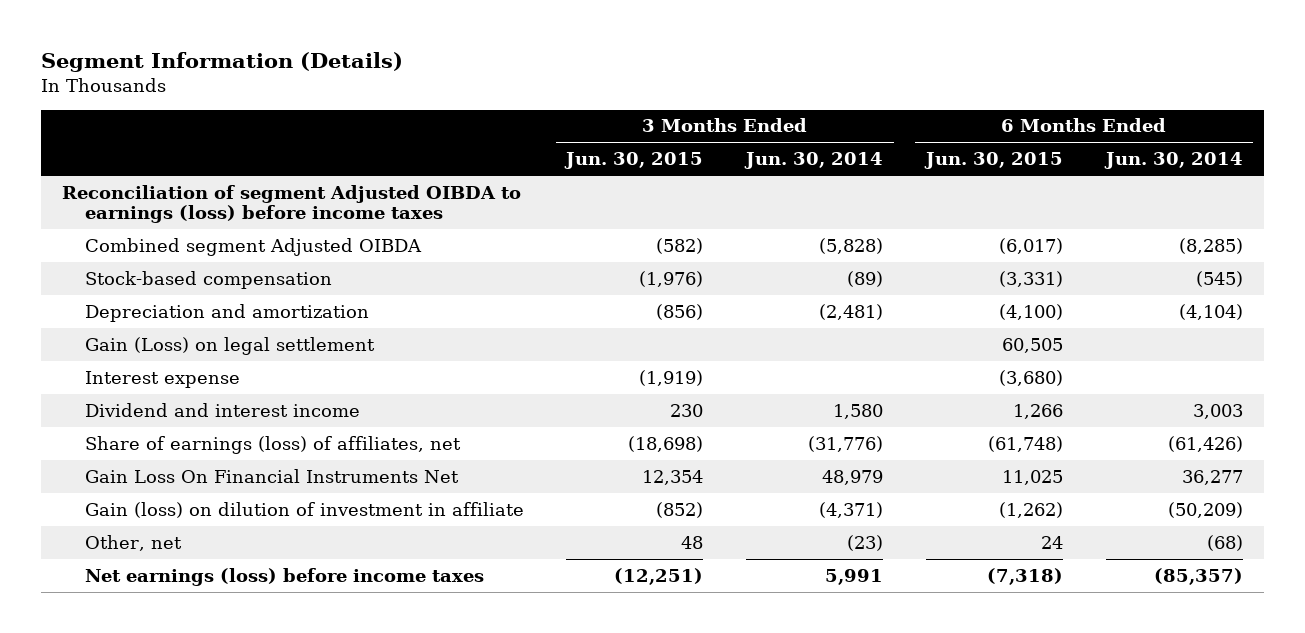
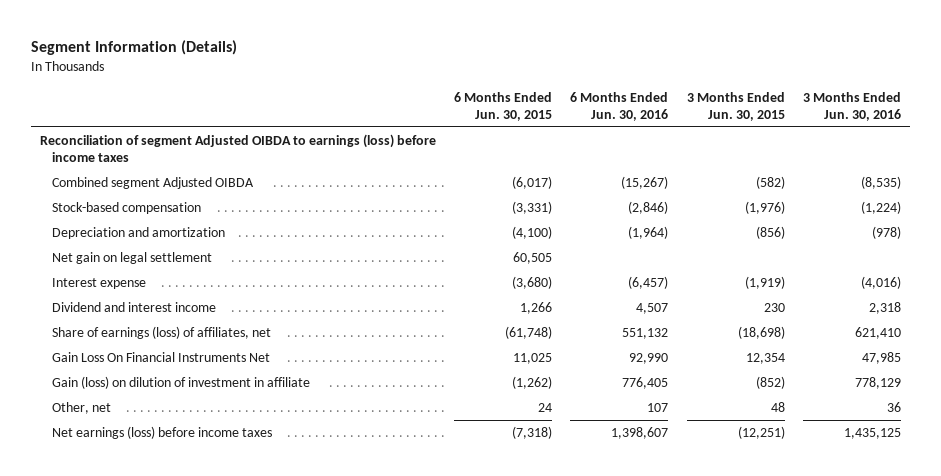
[744,152,884,170] Jun. 30, 2014 -> none
[1103,152,1243,170] Jun. 30, 2014 -> none
none -> [570,91,669,121] 6 Months Ended Jun. 30, 2016
none -> [802,91,901,121] 3 Months Ended Jun. 30, 2016
[84,336,375,355] Gain (Loss) on legal settlement -> [52,251,213,264] Net gain on legal settlement

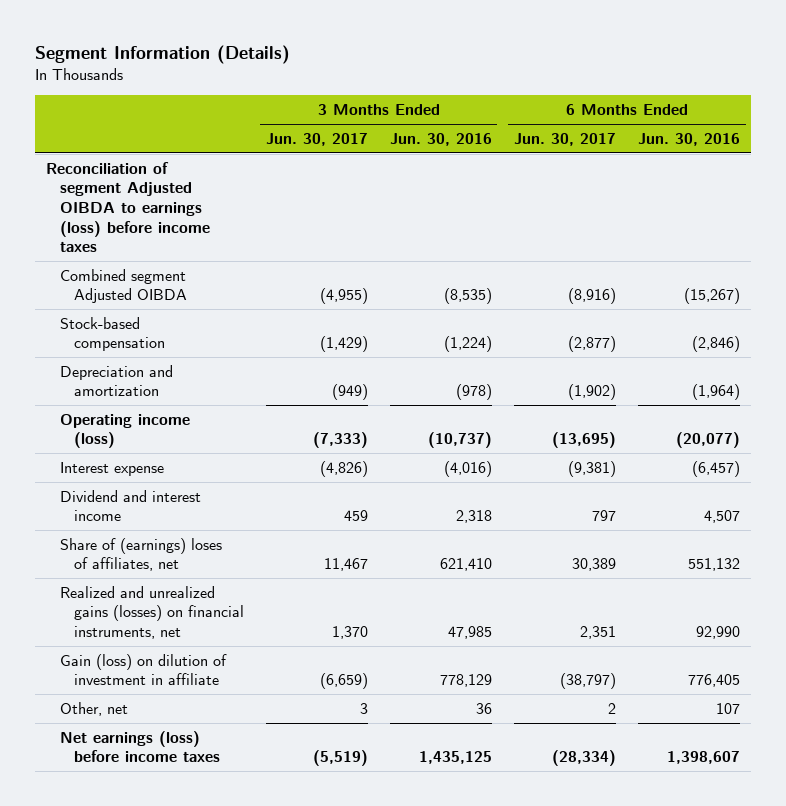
[453,91,552,121] 6 Months Ended Jun. 30, 2015 -> none
[686,91,785,121] 3 Months Ended Jun. 30, 2015 -> none
none -> [265,132,368,146] Jun. 30, 2017
none -> [514,132,617,146] Jun. 30, 2017
[52,251,213,264] Net gain on legal settlement -> none
none -> [59,413,190,449] Operating income (loss)
[52,325,272,339] Share of earnings (loss) of affiliates, net -> [59,537,222,572] Share of (earnings) loses of affiliates, net
[52,351,271,362] Gain Loss On Financial Instruments Net -> [59,585,244,640] Realized and unrealized gains (losses) on financial instruments, net

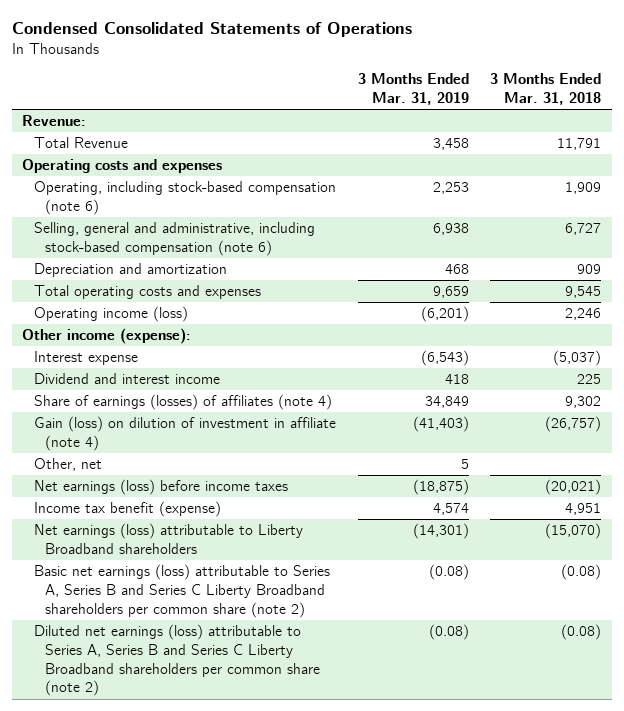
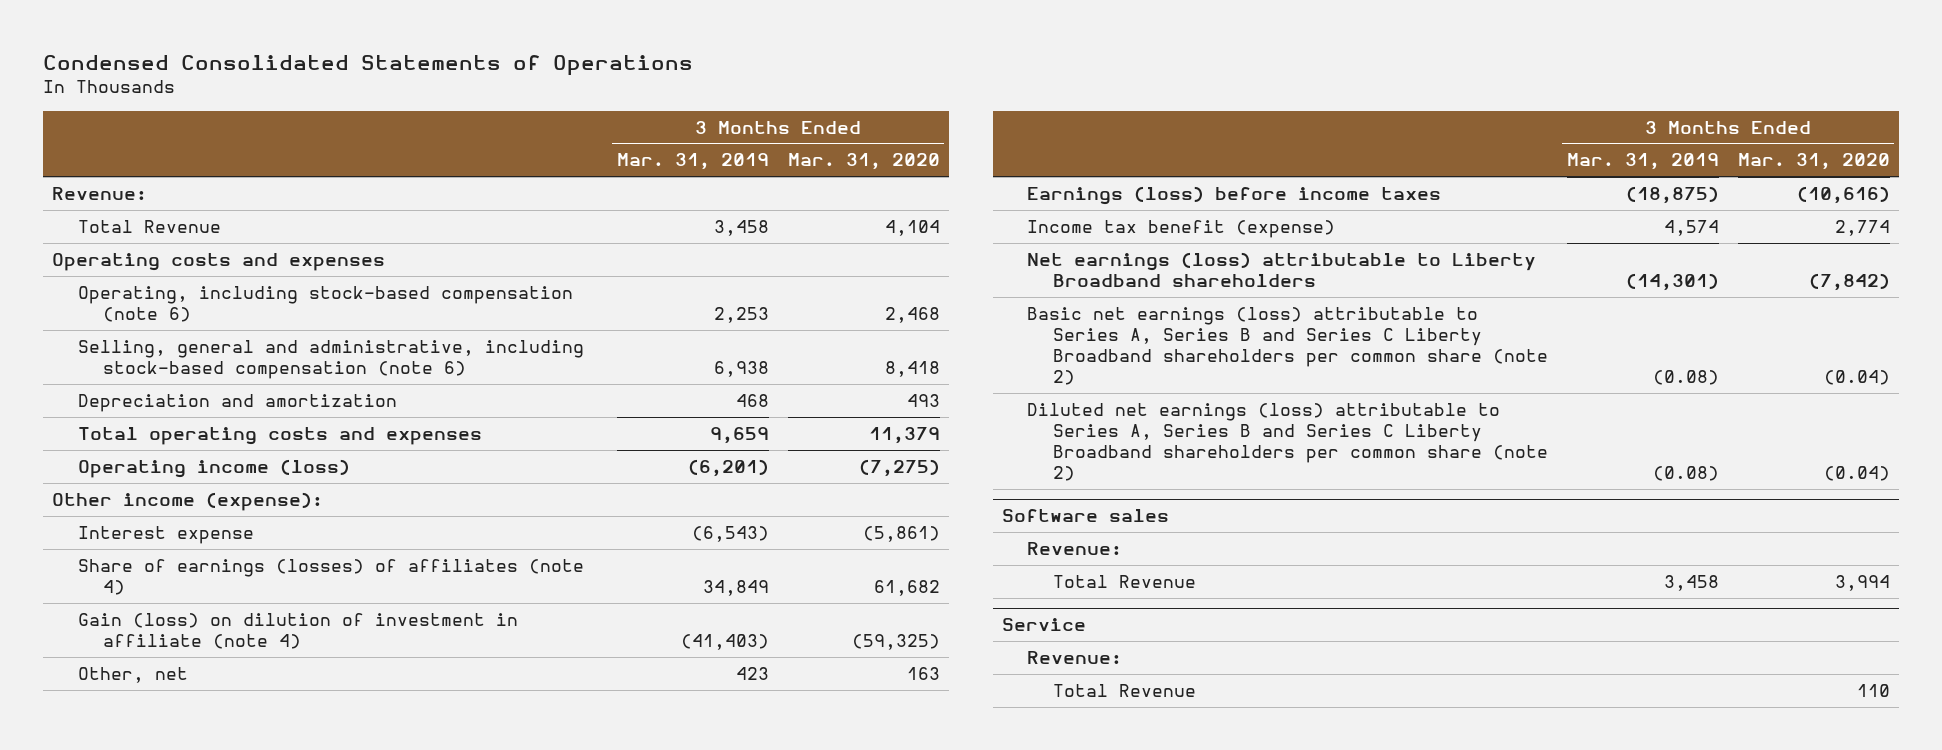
[490,73,602,106] 3 Months Ended Mar. 31, 2018 -> none
none -> [787,153,940,171] Mar. 31, 2020
[33,373,220,385] Dividend and interest income -> none
[460,459,469,470] 5 -> [735,666,769,680] 423
[33,479,288,496] Net earnings (loss) before income taxes -> [1027,185,1442,205] Earnings (loss) before income taxes
none -> [1002,509,1170,523] Software sales
none -> [1027,541,1123,555] Revenue:
none -> [1052,574,1196,588] Total Revenue
none -> [1002,618,1087,632] Service
none -> [1027,650,1123,664] Revenue:
none -> [1052,683,1196,697] Total Revenue

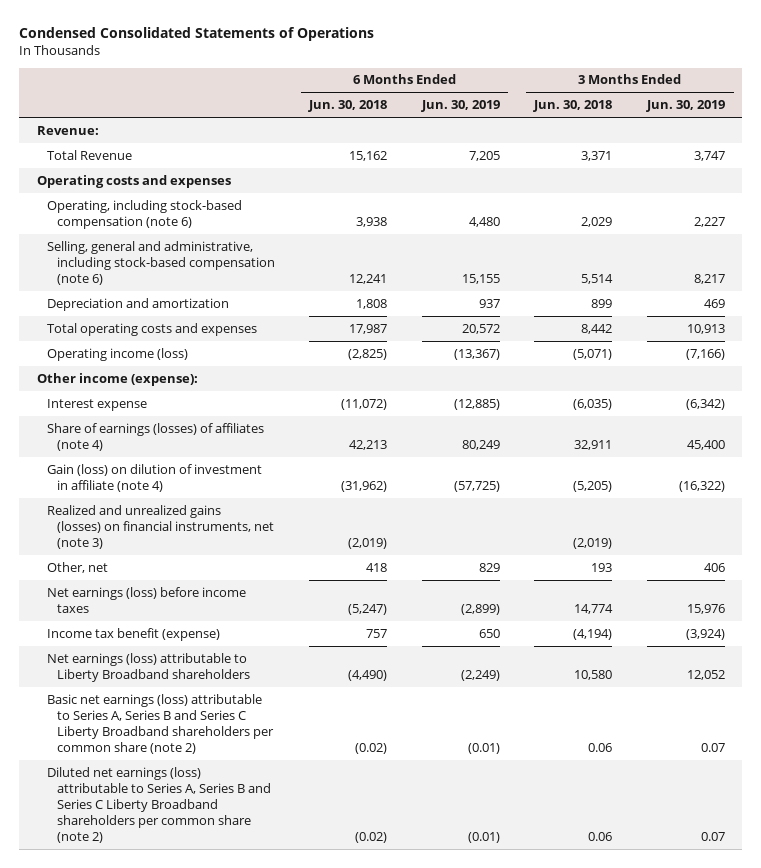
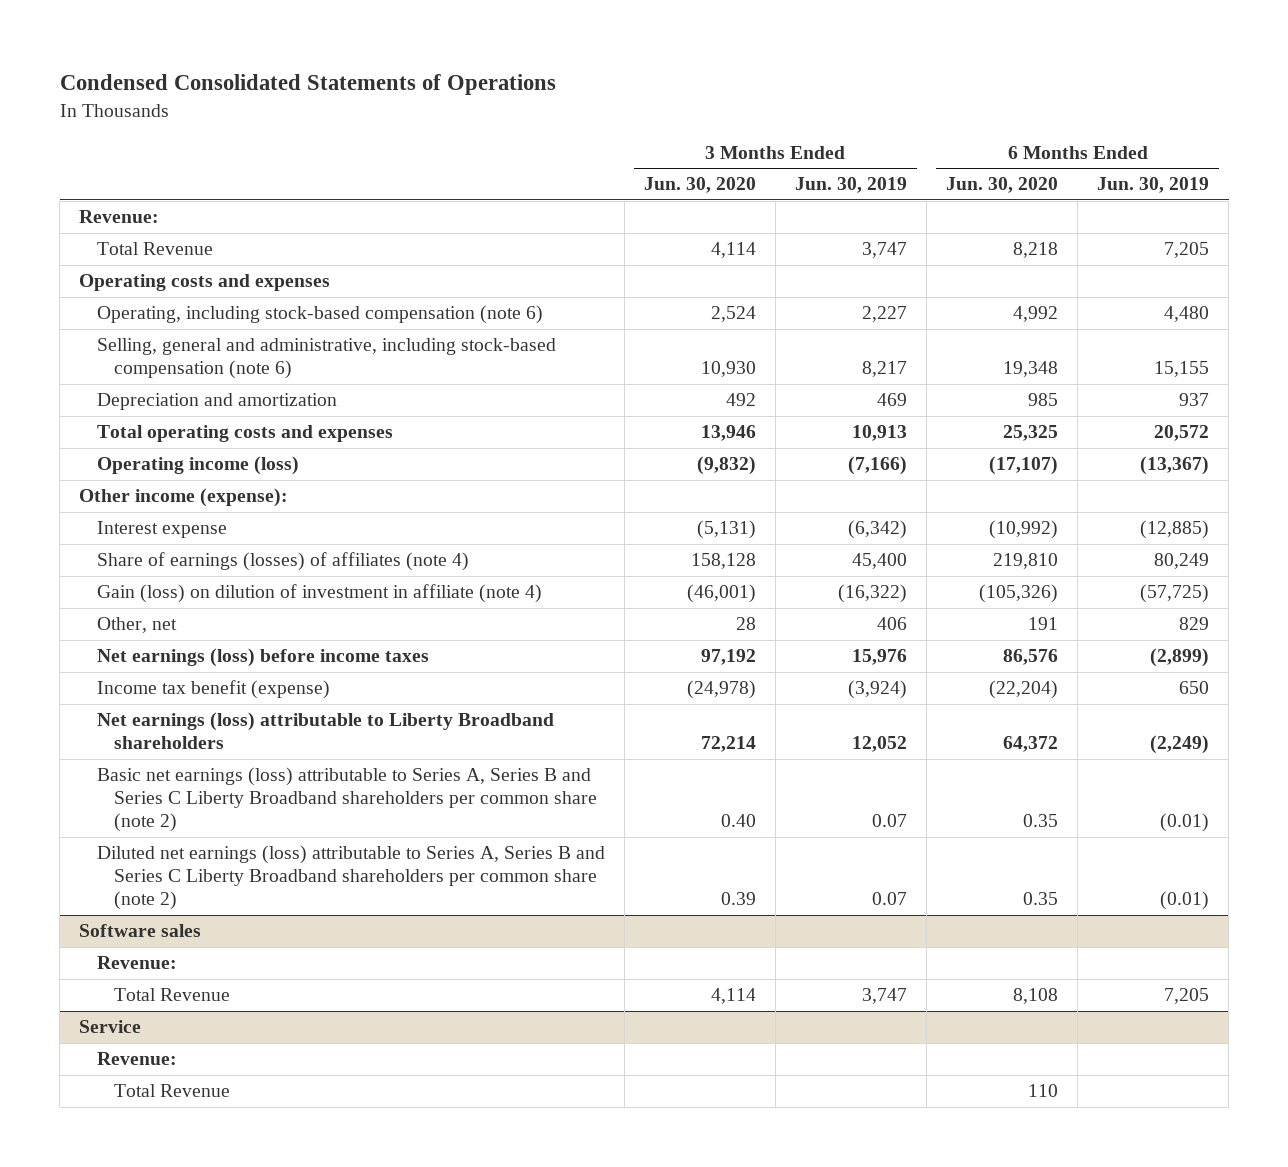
[308,100,388,113] Jun. 30, 2018 -> none
[533,100,613,113] Jun. 30, 2018 -> none
none -> [643,177,756,194] Jun. 30, 2020
none -> [945,177,1058,194] Jun. 30, 2020
[46,504,274,549] Realized and unrealized gains (losses) on financial instruments, net (note 3) -> none
none -> [79,924,202,938] Software sales
none -> [96,956,177,970] Revenue:
none -> [113,988,230,1002] Total Revenue
none -> [79,1020,142,1034] Service
none -> [96,1052,177,1066] Revenue:
none -> [113,1084,230,1098] Total Revenue

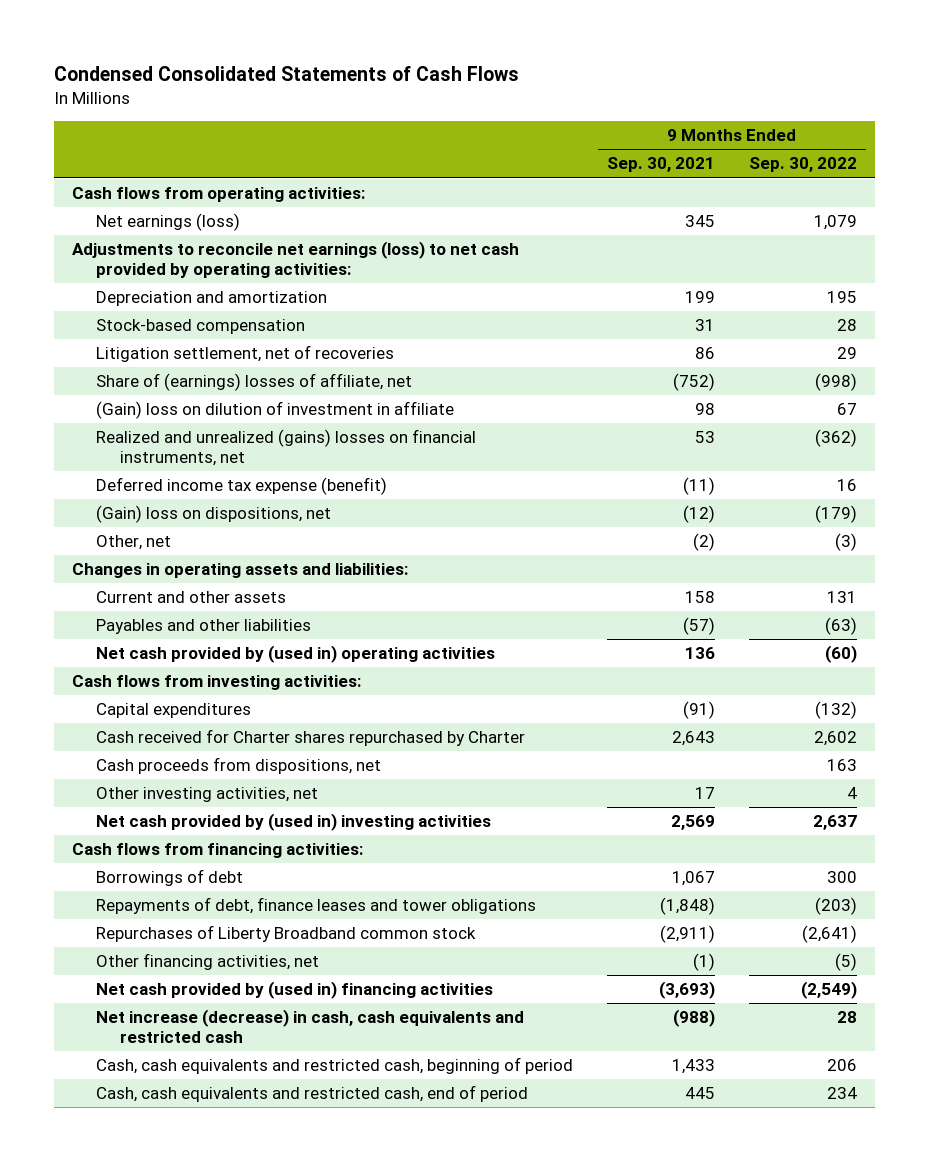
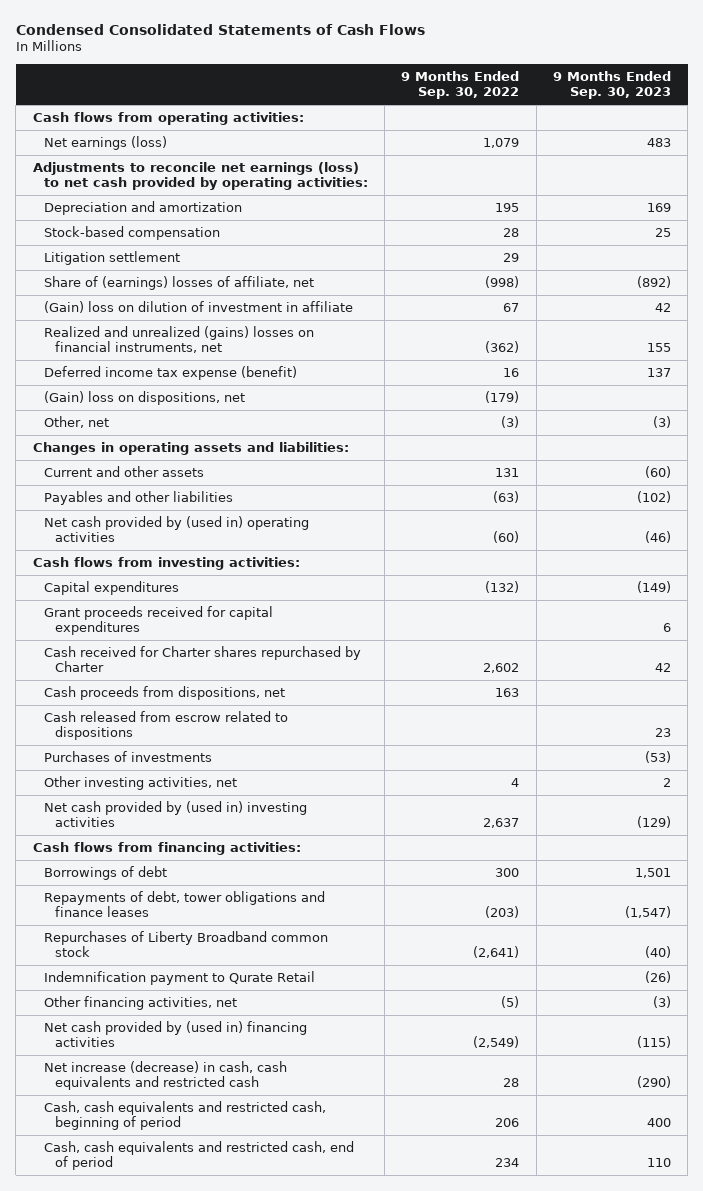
[607,157,716,173] Sep. 30, 2021 -> none
none -> [552,70,671,100] 9 Months Ended Sep. 30, 2023
[95,345,394,363] Litigation settlement, net of recoveries -> [43,250,180,265] Litigation settlement
none -> [43,605,273,636] Grant proceeds received for capital expenditures
none -> [43,710,288,741] Cash released from escrow related to dispositions
none -> [43,750,212,762] Purchases of investments
[95,897,536,915] Repayments of debt, finance leases and tower obligations -> [43,890,325,918] Repayments of debt, tower obligations and finance leases
none -> [43,970,315,985] Indemnification payment to Qurate Retail

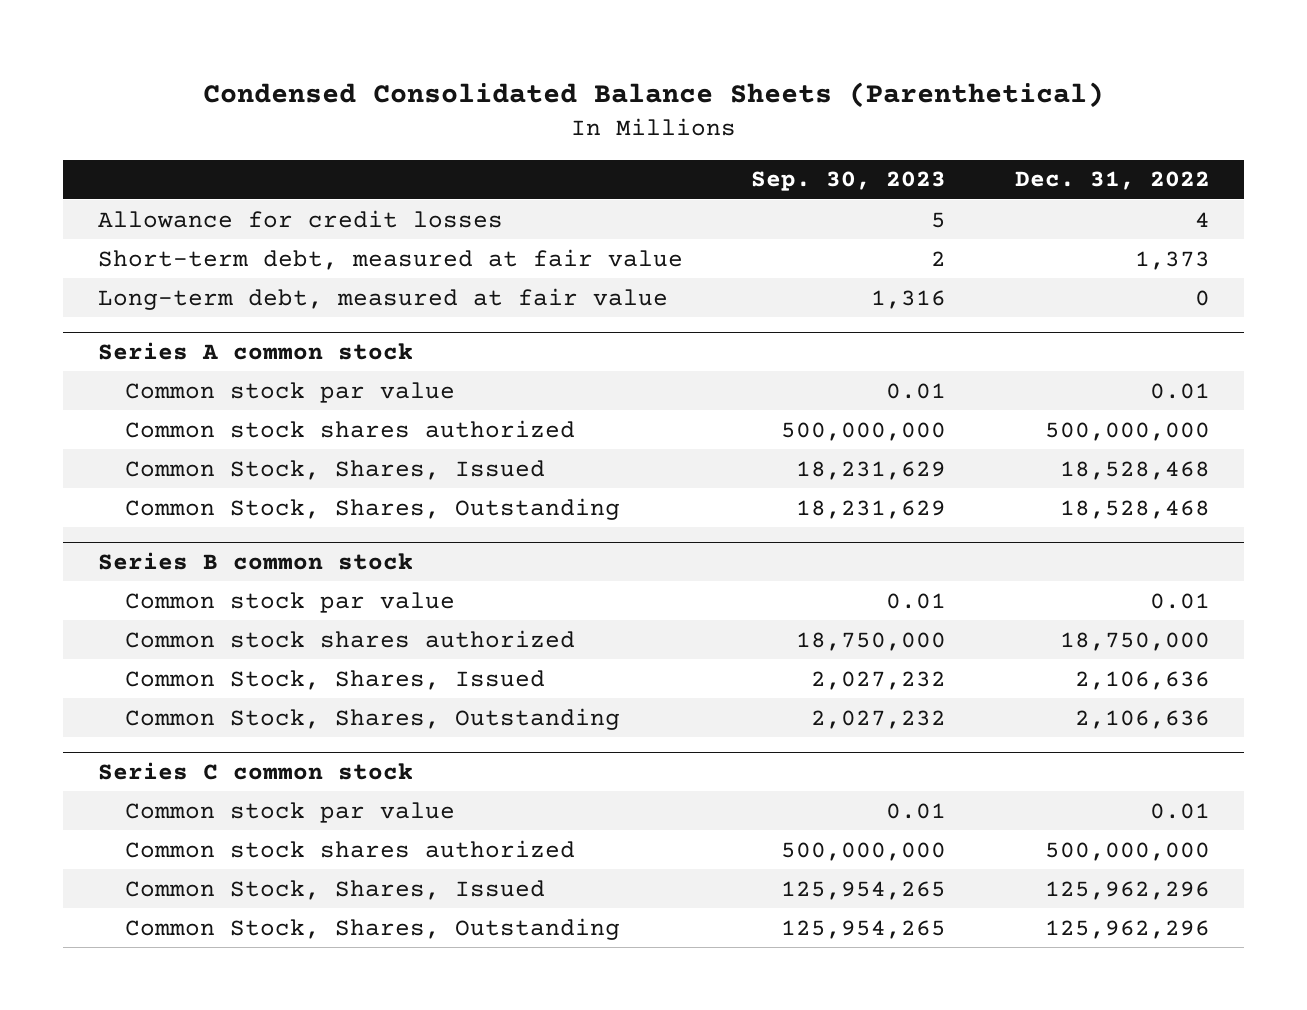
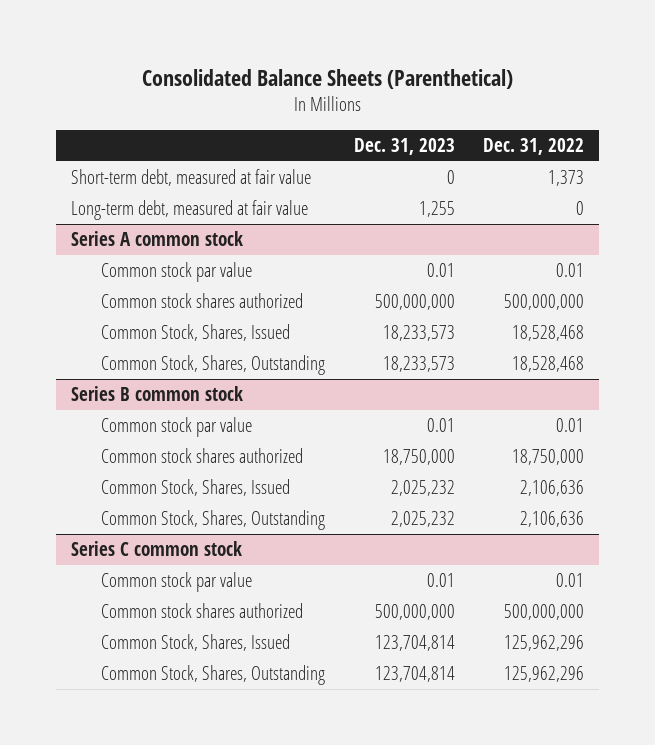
[202,81,1104,108] Condensed Consolidated Balance Sheets (Parenthetical) -> [141,68,513,89] Consolidated Balance Sheets (Parenthetical)
[751,171,947,192] Sep. 30, 2023 -> none
none -> [353,138,455,156] Dec. 31, 2023
[97,209,503,228] Allowance for credit losses -> none

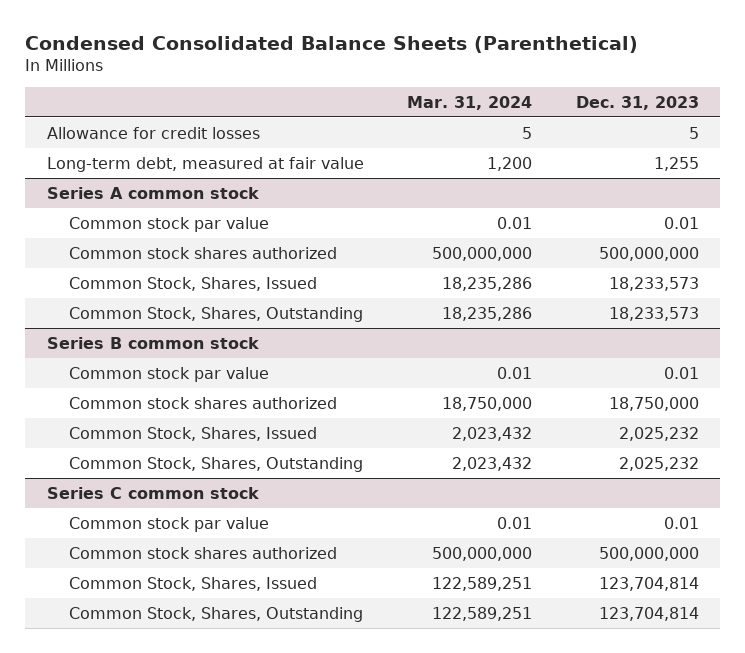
[141,68,513,89] Consolidated Balance Sheets (Parenthetical) -> [24,35,638,53] Condensed Consolidated Balance Sheets (Parenthetical)
[483,138,585,156] Dec. 31, 2022 -> none
none -> [407,95,533,110] Mar. 31, 2024
[70,169,311,187] Short-term debt, measured at fair value -> none
none -> [46,126,260,139] Allowance for credit losses

